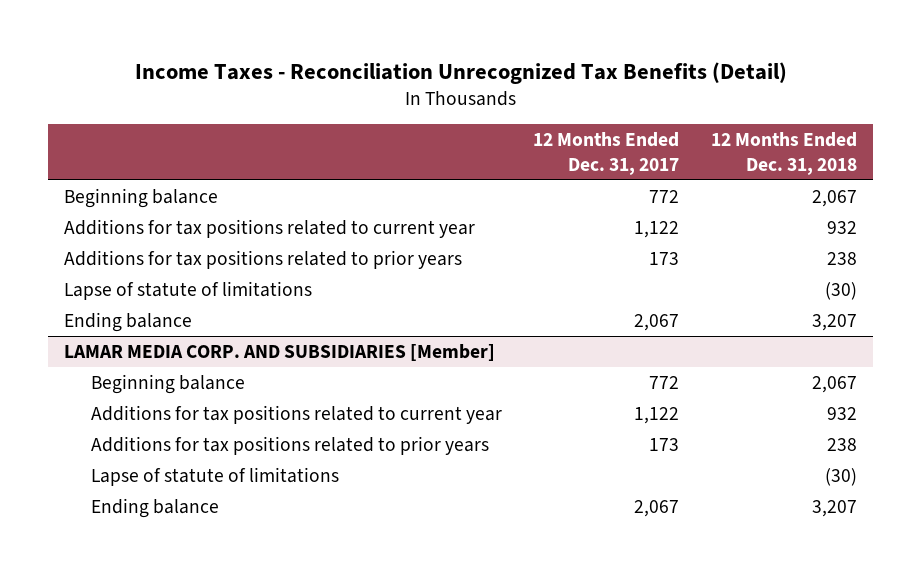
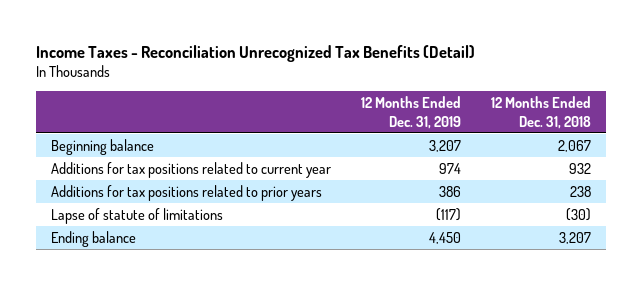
[533,132,680,175] 12 Months Ended Dec. 31, 2017 -> none
none -> [360,96,461,129] 12 Months Ended Dec. 31, 2019
[64,343,496,361] LAMAR MEDIA CORP. AND SUBSIDIARIES [Member] -> none
[90,373,245,394] Beginning balance -> none
[90,404,502,424] Additions for tax positions related to current year -> none
[90,435,489,455] Additions for tax positions related to prior years -> none
[90,466,339,486] Lapse of statute of limitations -> none
[90,497,219,518] Ending balance -> none

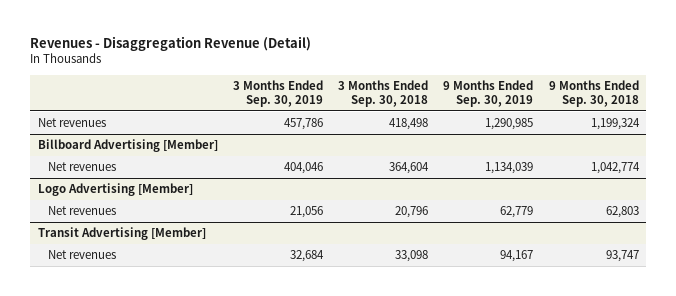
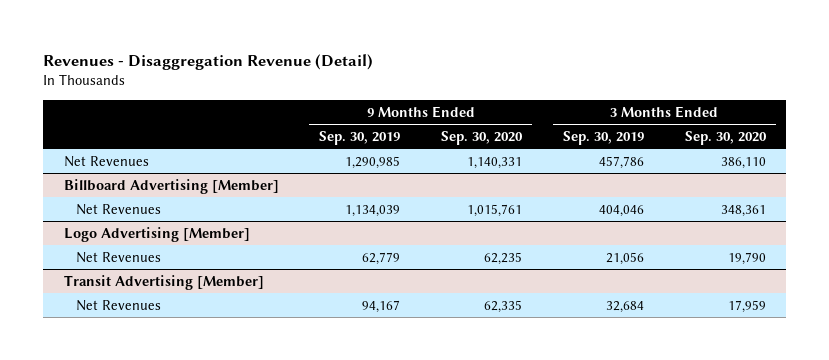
[338,79,429,108] 3 Months Ended Sep. 30, 2018 -> none
[548,79,639,108] 9 Months Ended Sep. 30, 2018 -> none
none -> [441,130,524,145] Sep. 30, 2020
none -> [684,130,767,145] Sep. 30, 2020
[37,117,106,127] Net revenues -> [63,155,149,167] Net Revenues
[48,161,117,171] Net revenues -> [75,203,161,215] Net Revenues
[48,205,117,215] Net revenues -> [75,251,161,263] Net Revenues
[48,249,117,259] Net revenues -> [75,299,161,311] Net Revenues

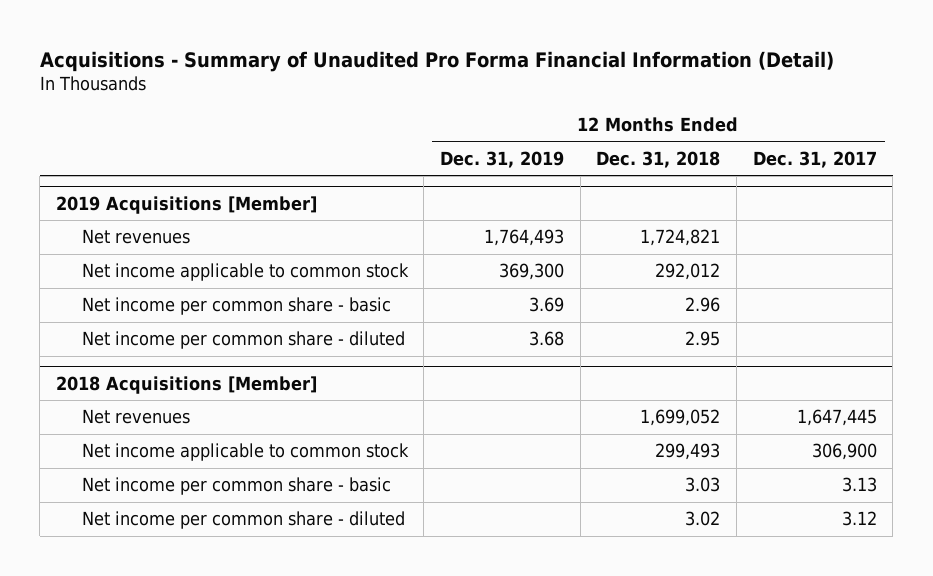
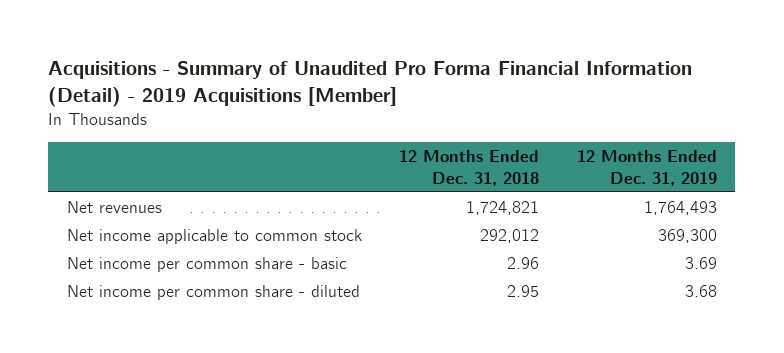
[39,50,834,72] Acquisitions - Summary of Unaudited Pro Forma Financial Information (Detail) -> [48,60,693,107] Acquisitions - Summary of Unaudited Pro Forma Financial Information (Detail) - 2019 Acquisitions [Member]
[752,150,877,168] Dec. 31, 2017 -> none
[55,195,317,214] 2019 Acquisitions [Member] -> none
[55,375,317,394] 2018 Acquisitions [Member] -> none
[81,409,190,425] Net revenues -> none
[81,443,409,462] Net income applicable to common stock -> none
[81,477,391,496] Net income per common share - basic -> none
[81,511,405,530] Net income per common share - diluted -> none

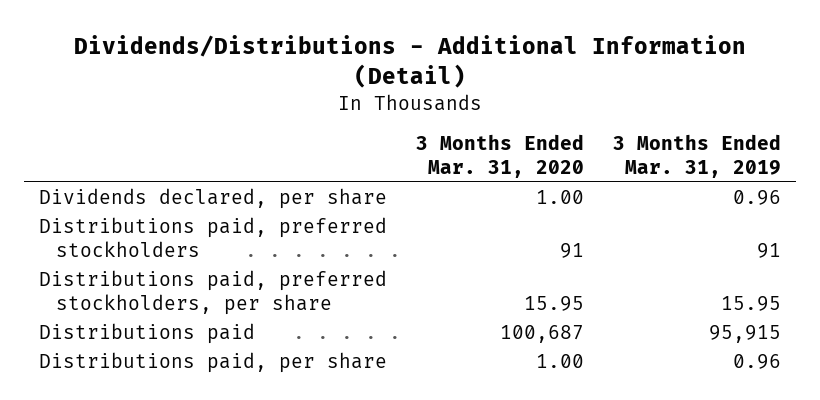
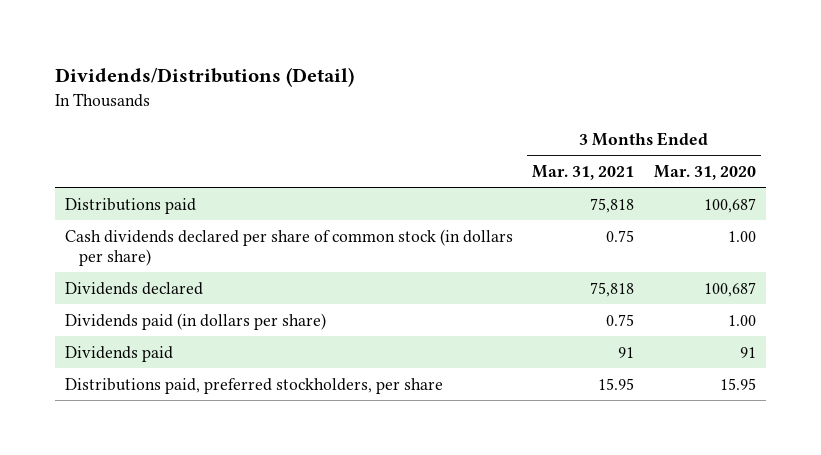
[74,35,747,88] Dividends/Distributions - Additional Information (Detail) -> [54,67,354,88] Dividends/Distributions (Detail)
[613,134,782,178] 3 Months Ended Mar. 31, 2019 -> none
none -> [532,164,635,180] Mar. 31, 2021
[38,188,387,210] Dividends declared, per share -> none
[38,217,387,258] Distributions paid, preferred stockholders -> none
none -> [64,228,513,267] Cash dividends declared per share of common stock (in dollars per share)
none -> [64,281,203,295] Dividends declared
[38,352,387,374] Distributions paid, per share -> [64,312,326,330] Dividends paid (in dollars per share)
none -> [64,345,173,362] Dividends paid
[38,270,387,316] Distributions paid, preferred stockholders, per share -> [64,377,443,394] Distributions paid, preferred stockholders, per share

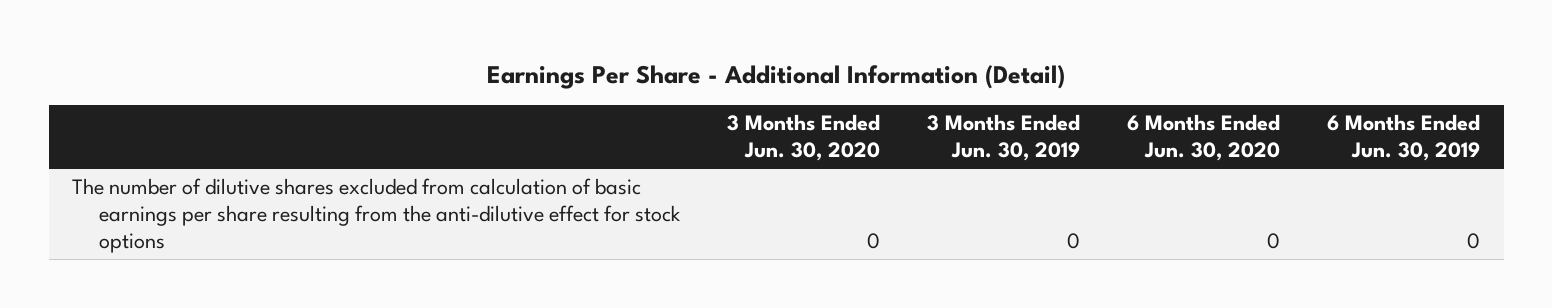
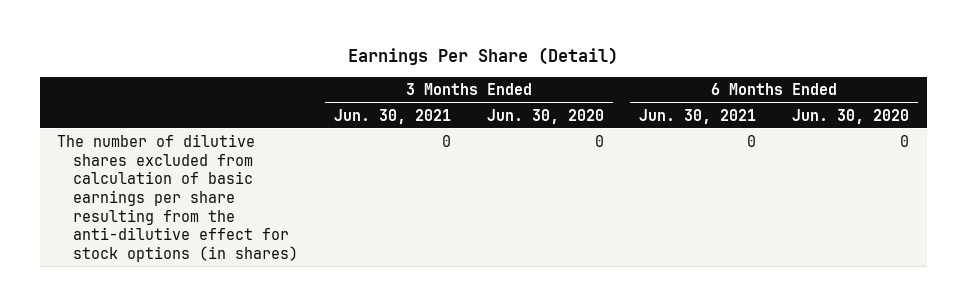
[487,64,1066,89] Earnings Per Share - Additional Information (Detail) -> [348,47,619,66] Earnings Per Share (Detail)
[927,114,1081,162] 3 Months Ended Jun. 30, 2019 -> none
[1327,114,1481,162] 6 Months Ended Jun. 30, 2019 -> none
none -> [333,108,451,124] Jun. 30, 2021
none -> [639,108,757,124] Jun. 30, 2021
[72,178,682,254] The number of dilutive shares excluded from calculation of basic earnings per share resulting from the anti-dilutive effect for stock options -> [57,134,299,263] The number of dilutive shares excluded from calculation of basic earnings per share resulting from the anti-dilutive effect for stock options (in shares)

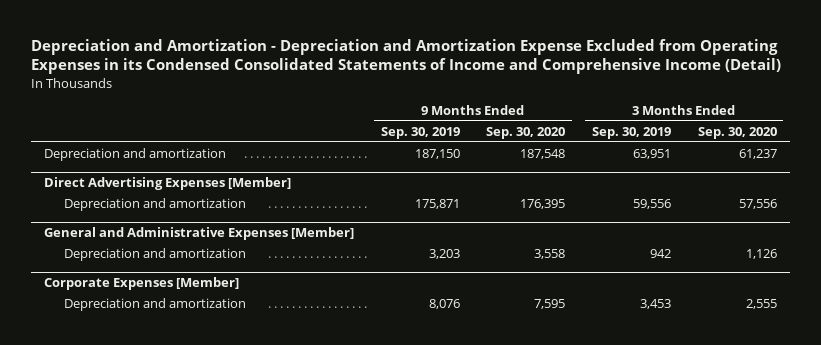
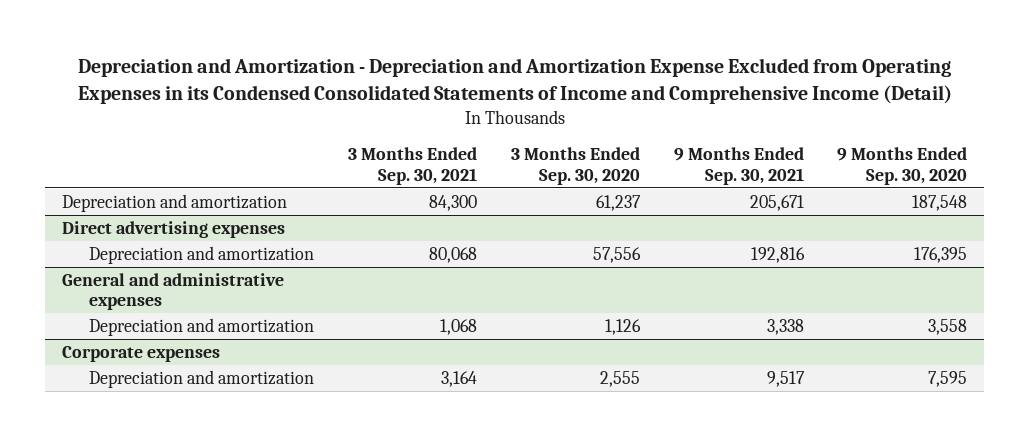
[380,126,460,139] Sep. 30, 2019 -> none
[591,126,671,139] Sep. 30, 2019 -> none
none -> [348,147,478,185] 3 Months Ended Sep. 30, 2021
none -> [673,147,804,185] 9 Months Ended Sep. 30, 2021
[44,176,292,190] Direct Advertising Expenses [Member] -> [62,220,286,238] Direct advertising expenses
[44,226,355,240] General and Administrative Expenses [Member] -> [62,272,285,311] General and administrative expenses
[44,276,240,290] Corporate Expenses [Member] -> [62,345,221,362] Corporate expenses

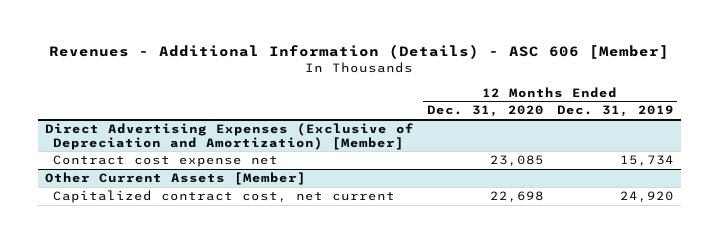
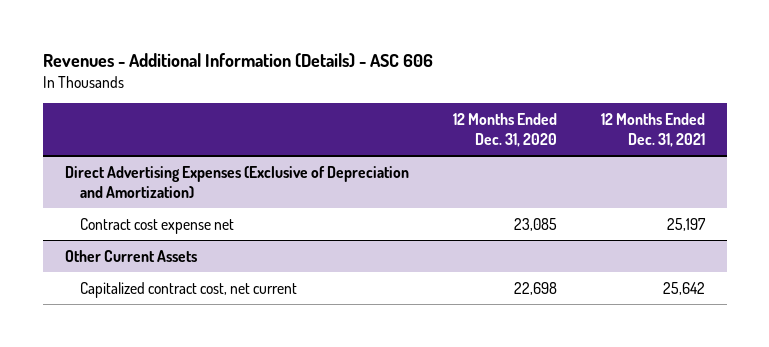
[49,44,670,60] Revenues - Additional Information (Details) - ASC 606 [Member] -> [42,52,433,68] Revenues - Additional Information (Details) - ASC 606
[557,105,675,118] Dec. 31, 2019 -> none
none -> [600,113,705,148] 12 Months Ended Dec. 31, 2021
[44,122,414,150] Direct Advertising Expenses (Exclusive of Depreciation and Amortization) [Member] -> [64,165,409,198] Direct Advertising Expenses (Exclusive of Depreciation and Amortization)
[44,171,306,185] Other Current Assets [Member] -> [64,249,197,262] Other Current Assets

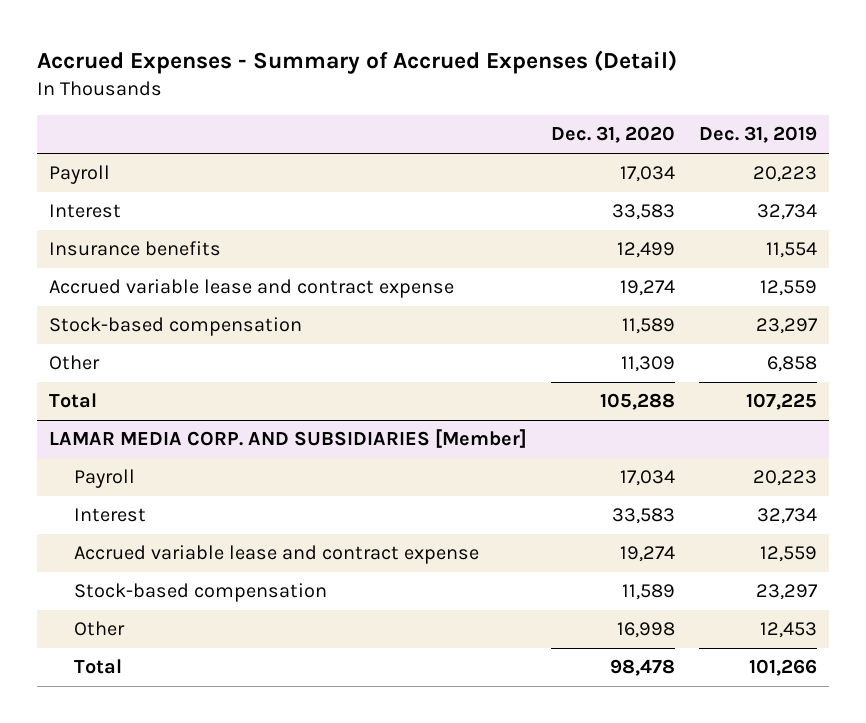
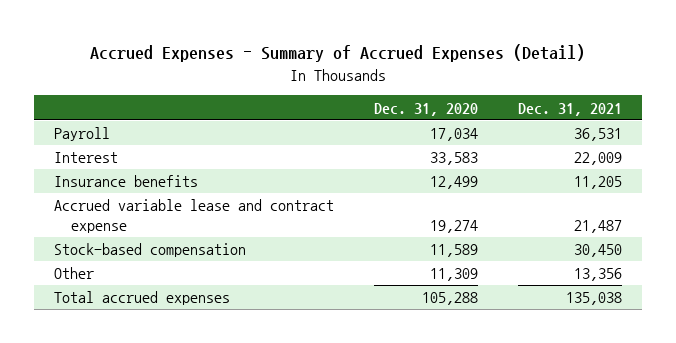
[699,126,818,144] Dec. 31, 2019 -> none
none -> [518,102,623,116] Dec. 31, 2021
[49,429,528,449] LAMAR MEDIA CORP. AND SUBSIDIARIES [Member] -> none
[74,469,136,489] Payroll -> none
[74,508,147,523] Interest -> none
[74,545,480,565] Accrued variable lease and contract expense -> none
[74,583,328,603] Stock-based compensation -> none
[74,621,126,637] Other -> none
[74,659,123,675] Total -> none
[49,393,98,409] Total -> [53,291,230,306] Total accrued expenses

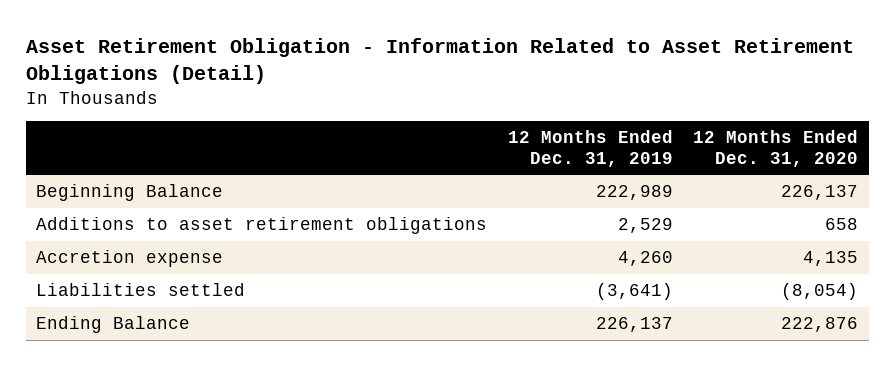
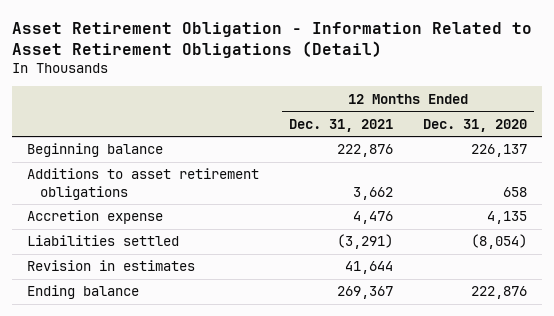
[507,129,673,167] 12 Months Ended Dec. 31, 2019 -> none
none -> [289,118,394,132] Dec. 31, 2021
[36,184,224,202] Beginning Balance -> [27,143,164,158] Beginning balance
none -> [27,260,196,272] Revision in estimates
[36,316,191,334] Ending Balance -> [27,285,140,300] Ending balance

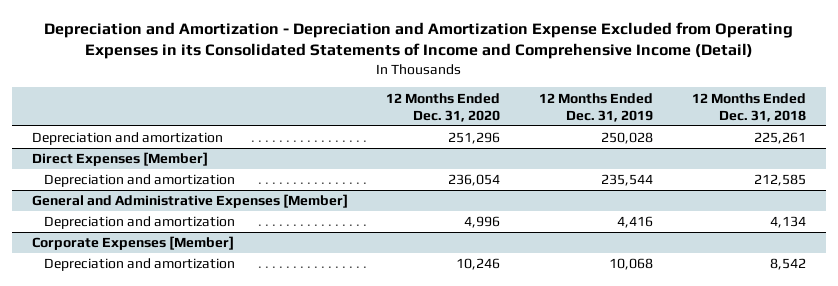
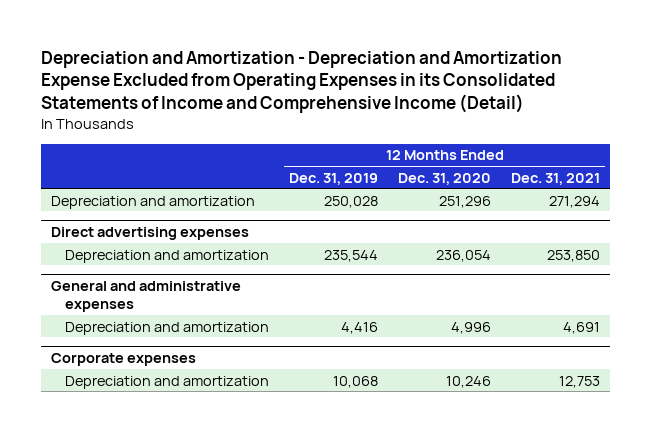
[692,92,807,122] 12 Months Ended Dec. 31, 2018 -> none
none -> [511,172,601,185] Dec. 31, 2021
[31,152,208,167] Direct Expenses [Member] -> [50,226,249,240] Direct advertising expenses
[31,194,348,209] General and Administrative Expenses [Member] -> [50,280,241,313] General and administrative expenses
[31,236,234,251] Corporate Expenses [Member] -> [50,352,196,366] Corporate expenses

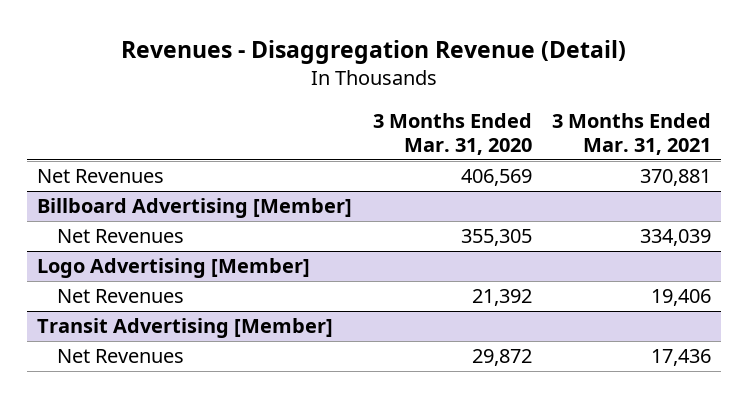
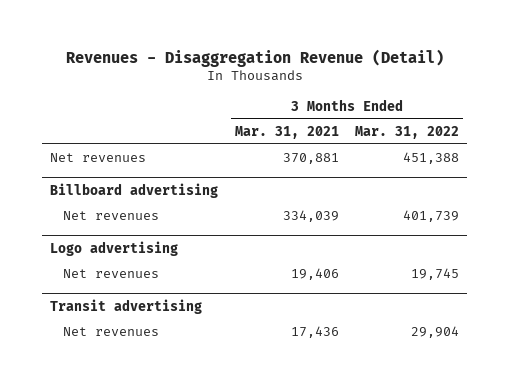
[372,112,532,155] 3 Months Ended Mar. 31, 2020 -> none
none -> [354,125,459,139] Mar. 31, 2022
[37,169,165,184] Net Revenues -> [50,153,147,163] Net revenues
[37,198,353,219] Billboard Advertising [Member] -> [50,182,219,198] Billboard advertising
[57,229,185,244] Net Revenues -> [62,211,159,221] Net revenues
[37,258,311,279] Logo Advertising [Member] -> [50,240,179,256] Logo advertising
[57,289,185,304] Net Revenues -> [62,269,159,279] Net revenues
[37,318,334,339] Transit Advertising [Member] -> [50,298,203,314] Transit advertising
[57,349,185,364] Net Revenues -> [62,327,159,337] Net revenues

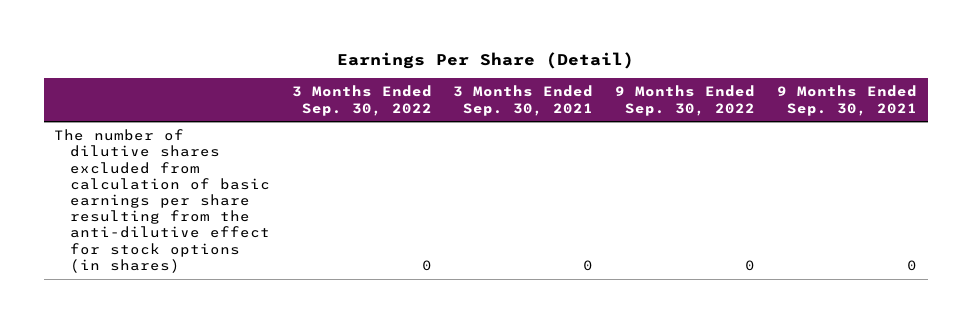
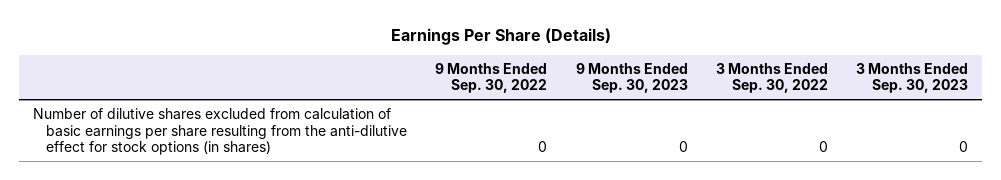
[336,51,634,69] Earnings Per Share (Detail) -> [390,27,611,45] Earnings Per Share (Details)
[453,85,594,116] 3 Months Ended Sep. 30, 2021 -> none
[776,85,917,116] 9 Months Ended Sep. 30, 2021 -> none
none -> [575,62,688,94] 9 Months Ended Sep. 30, 2023
none -> [855,62,968,94] 3 Months Ended Sep. 30, 2023
[54,129,271,273] The number of dilutive shares excluded from calculation of basic earnings per share resulting from the anti-dilutive effect for stock options (in shares) -> [33,107,408,156] Number of dilutive shares excluded from calculation of basic earnings per share resulting from the anti-dilutive effect for stock options (in shares)

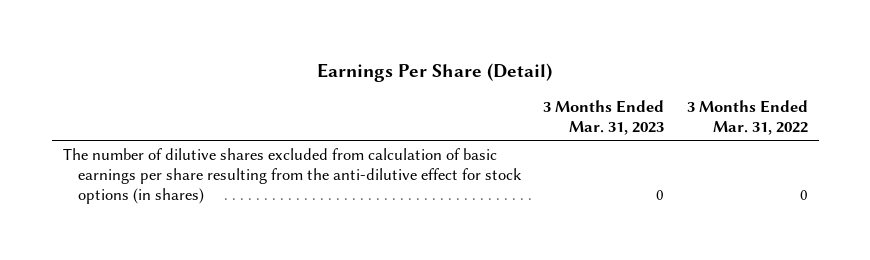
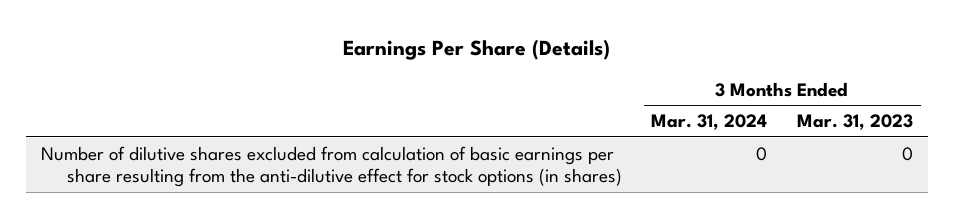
[317,63,553,83] Earnings Per Share (Detail) -> [342,39,610,61] Earnings Per Share (Details)
[686,100,808,136] 3 Months Ended Mar. 31, 2022 -> none
none -> [651,114,768,131] Mar. 31, 2024
[62,147,523,205] The number of dilutive shares excluded from calculation of basic earnings per share resulting from the anti-dilutive effect for stock options (in shares) -> [40,145,622,188] Number of dilutive shares excluded from calculation of basic earnings per share resulting from the anti-dilutive effect for stock options (in shares)

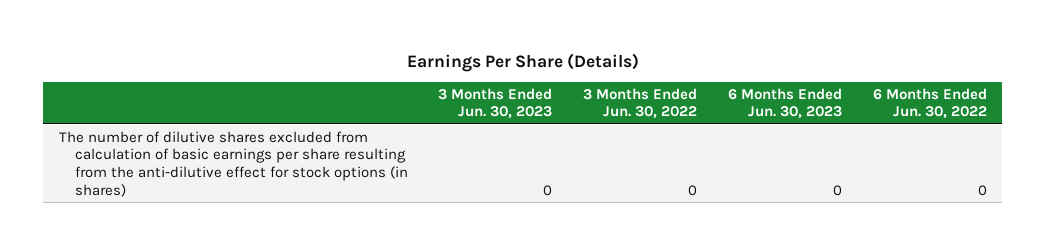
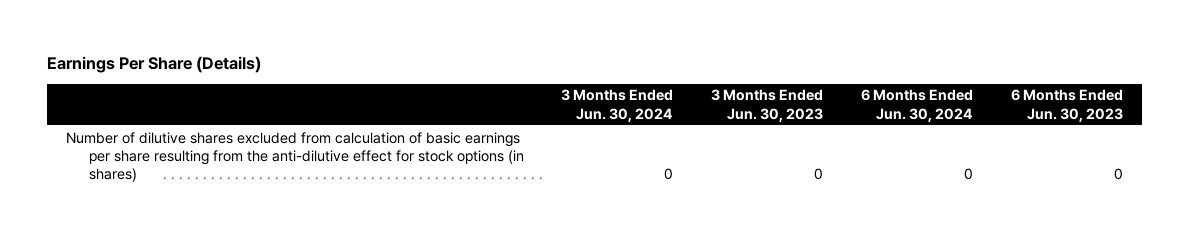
[583,87,698,120] 3 Months Ended Jun. 30, 2022 -> none
[872,87,987,120] 6 Months Ended Jun. 30, 2022 -> none
none -> [561,89,674,122] 3 Months Ended Jun. 30, 2024
none -> [861,89,974,122] 6 Months Ended Jun. 30, 2024
[58,130,408,197] The number of dilutive shares excluded from calculation of basic earnings per share resulting from the anti-dilutive effect for stock options (in shares) -> [66,131,524,182] Number of dilutive shares excluded from calculation of basic earnings per share resulting from the anti-dilutive effect for stock options (in shares)

